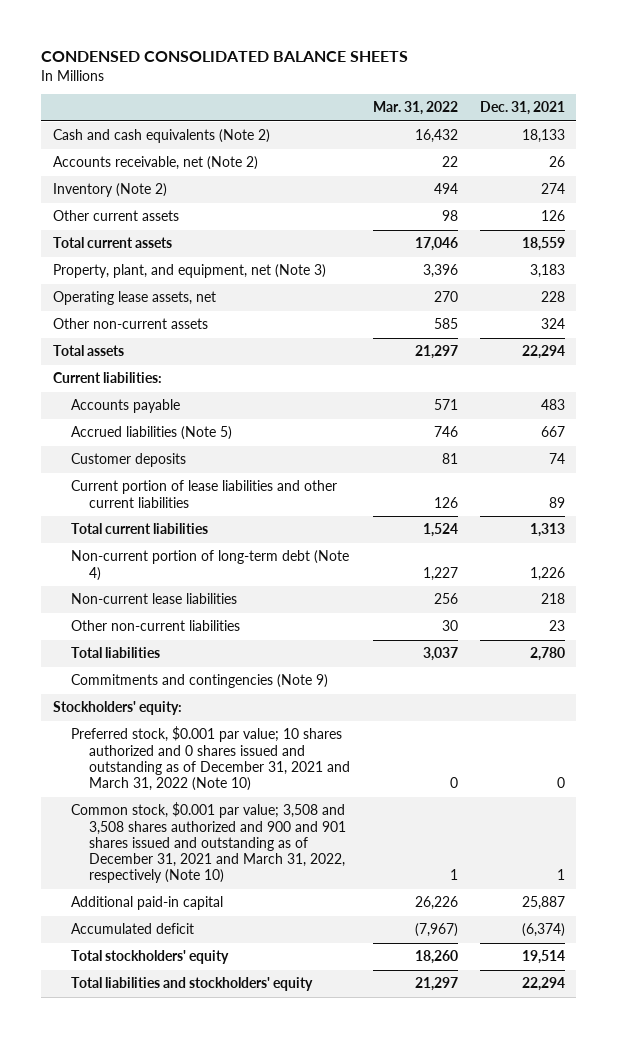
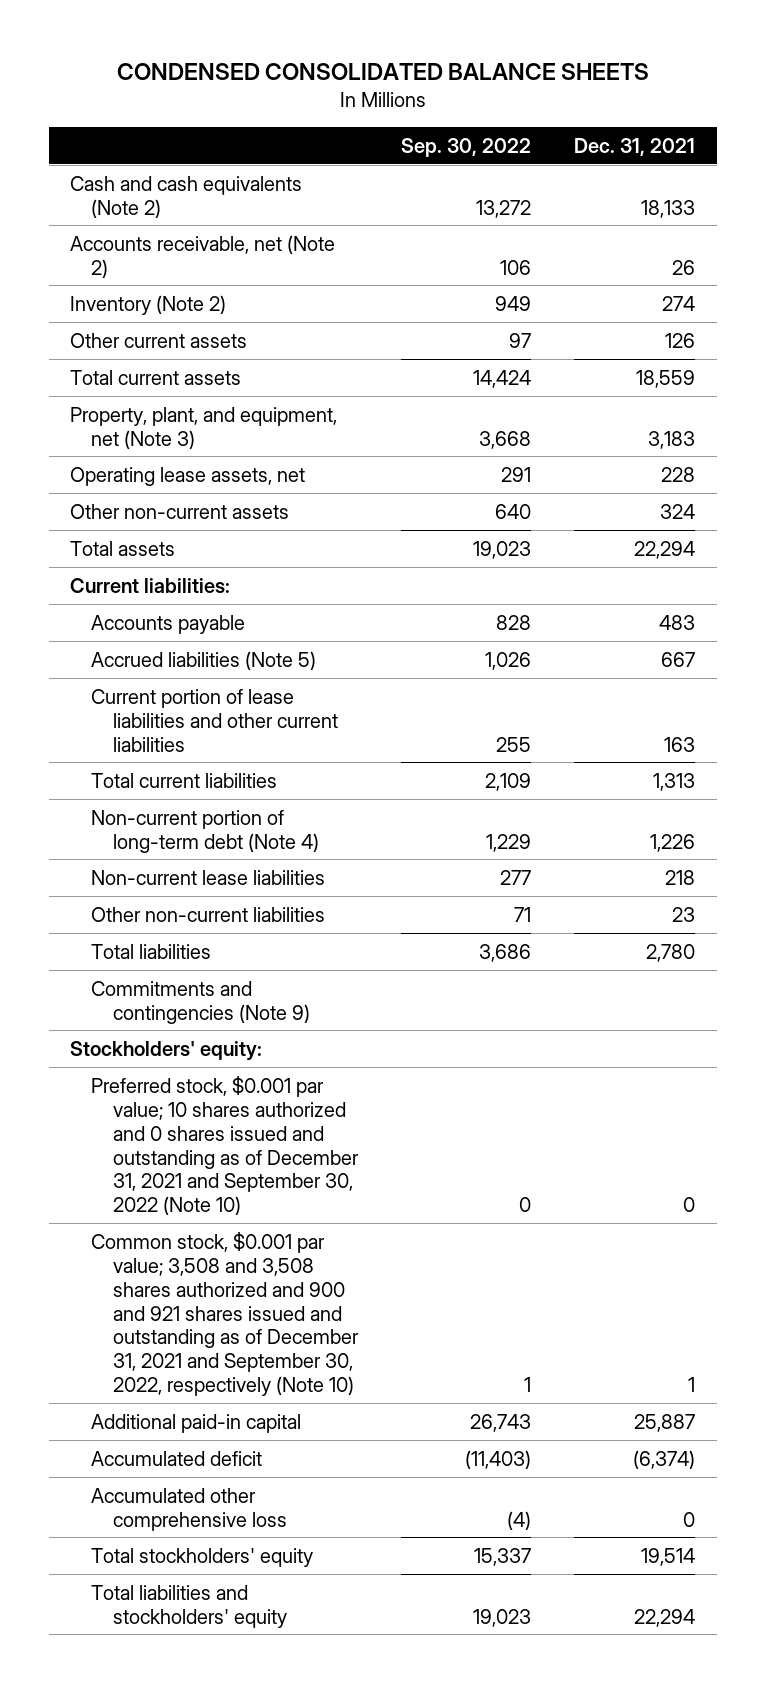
[372,101,458,116] Mar. 31, 2022 -> none
none -> [400,138,531,158] Sep. 30, 2022
[70,453,186,468] Customer deposits -> none
[549,496,566,508] 89 -> [664,736,696,752] 163
[70,726,351,792] Preferred stock, $0.001 par value; 10 shares authorized and 0 shares issued and outstanding as of December 31, 2021 and March 31, 2022 (Note 10) -> [91,1075,359,1216] Preferred stock, $0.001 par value; 10 shares authorized and 0 shares issued and outstanding as of December 31, 2021 and September 30, 2022 (Note 10)
[70,802,347,884] Common stock, $0.001 par value; 3,508 and 3,508 shares authorized and 900 and 901 shares issued and outstanding as of December 31, 2021 and March 31, 2022, respectively (Note 10) -> [91,1231,359,1397] Common stock, $0.001 par value; 3,508 and 3,508 shares authorized and 900 and 921 shares issued and outstanding as of December 31, 2021 and September 30, 2022, respectively (Note 10)
none -> [91,1487,287,1531] Accumulated other comprehensive loss

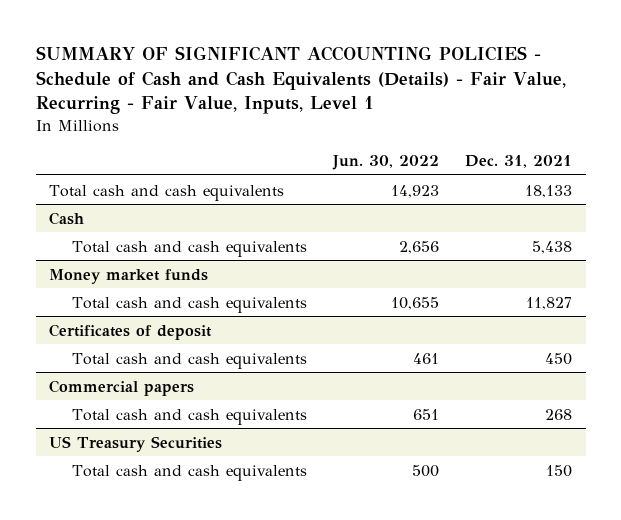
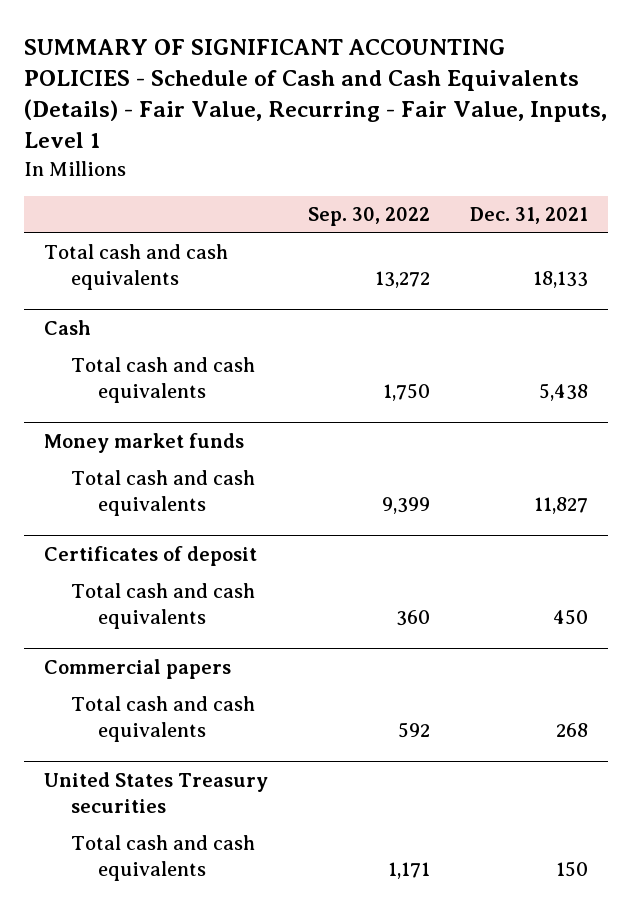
[331,154,439,170] Jun. 30, 2022 -> none
none -> [307,207,430,227] Sep. 30, 2022
[49,435,223,452] US Treasury Securities -> [43,772,268,814] United States Treasury securities

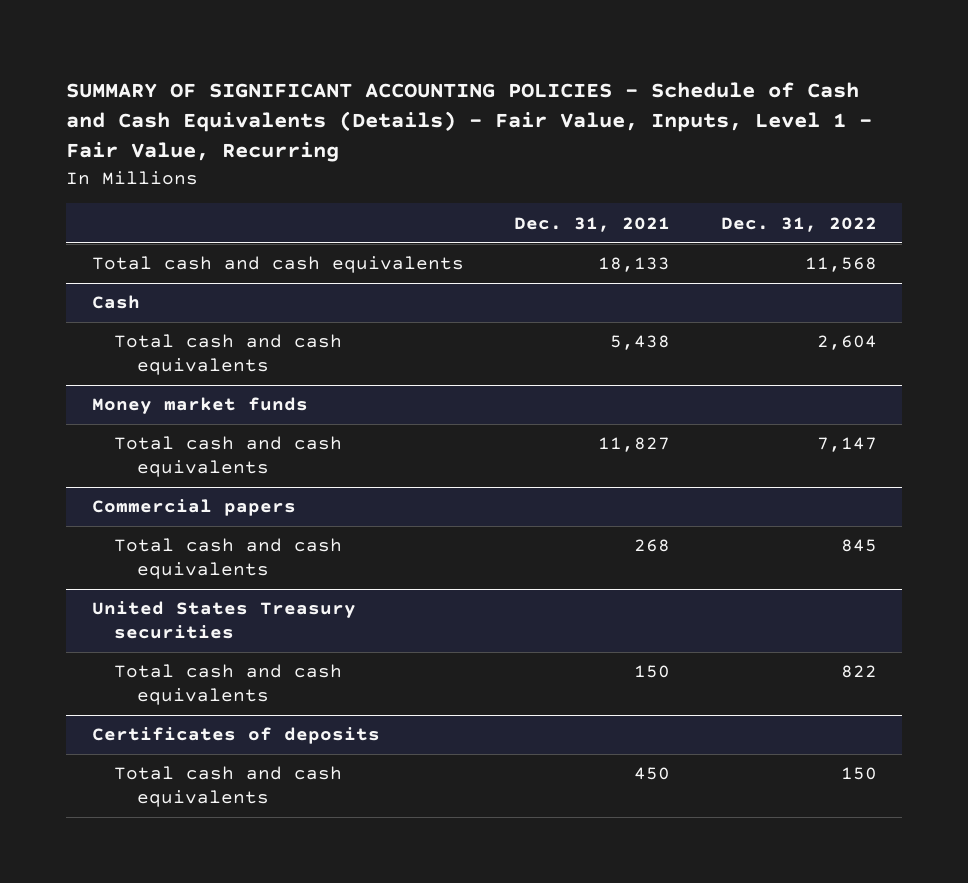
[23,38,607,149] SUMMARY OF SIGNIFICANT ACCOUNTING POLICIES - Schedule of Cash and Cash Equivalents (Details) - Fair Value, Recurring - Fair Value, Inputs, Level 1 -> [66,81,873,163] SUMMARY OF SIGNIFICANT ACCOUNTING POLICIES - Schedule of Cash and Cash Equivalents (Details) - Fair Value, Inputs, Level 1 - Fair Value, Recurring
[307,207,430,227] Sep. 30, 2022 -> none
none -> [720,216,877,232] Dec. 31, 2022
[43,546,257,567] Certificates of deposit -> none
[70,583,255,630] Total cash and cash equivalents -> none
none -> [91,727,380,745] Certificates of deposits
none -> [114,766,343,808] Total cash and cash equivalents

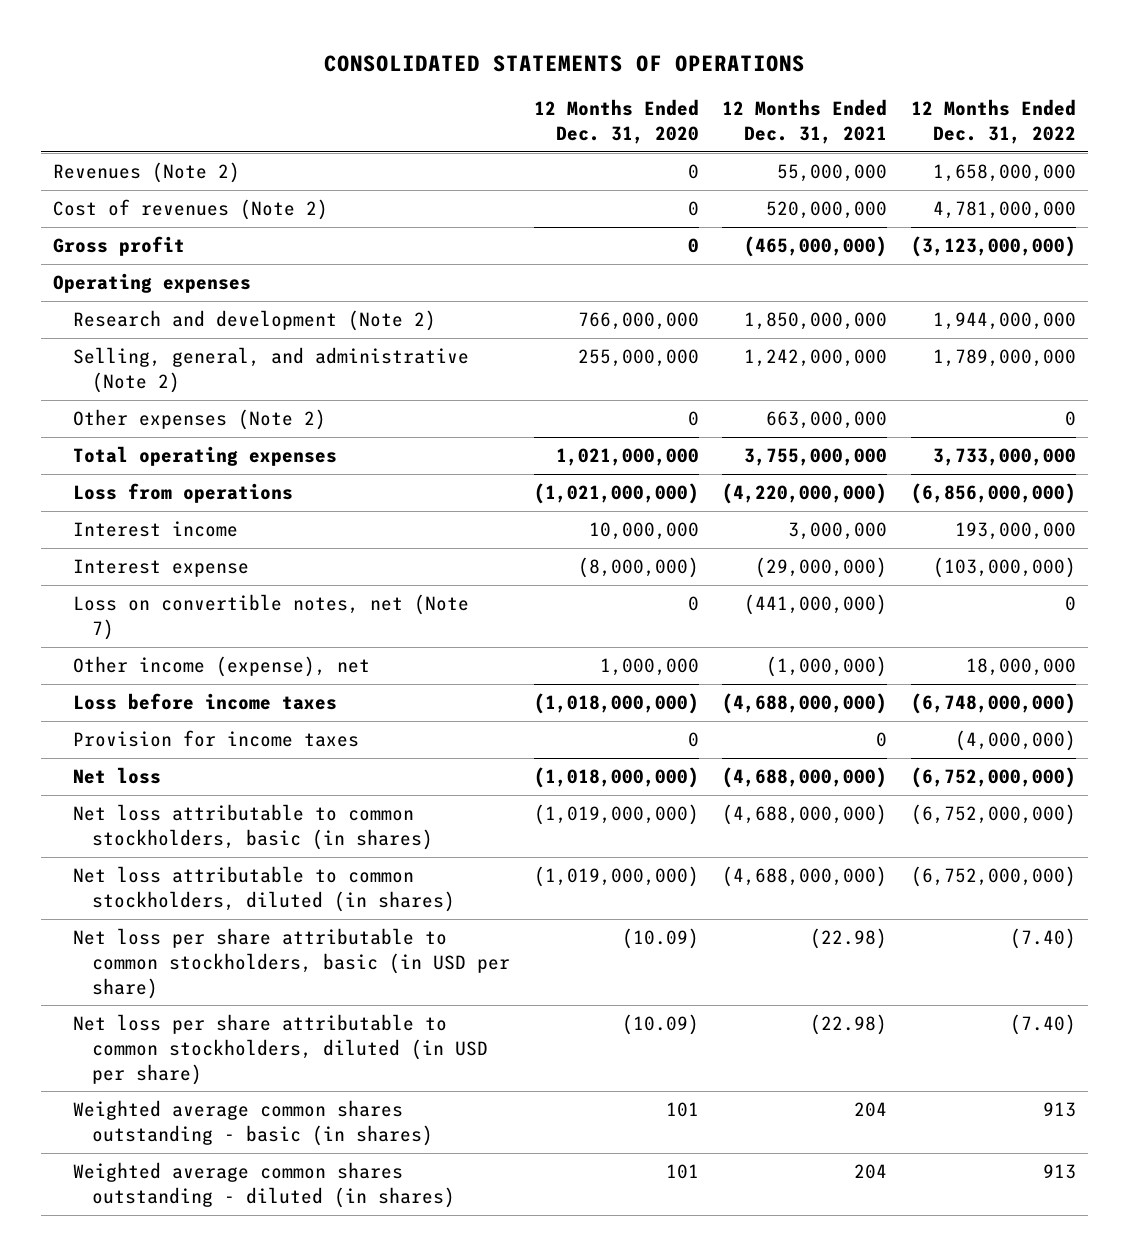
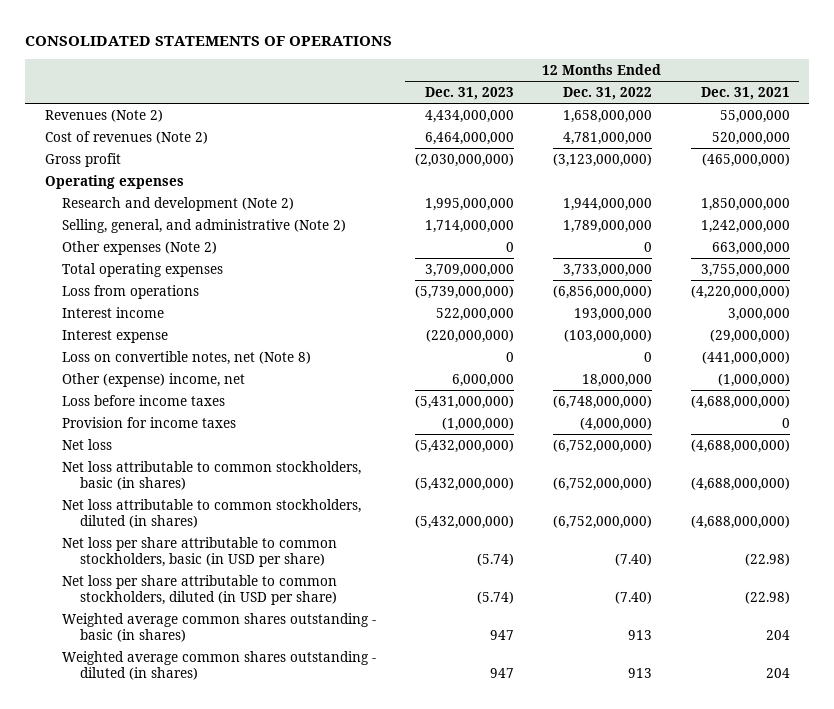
[533,99,699,144] 12 Months Ended Dec. 31, 2020 -> none
none -> [425,86,515,100] Dec. 31, 2023
[72,594,469,640] Loss on convertible notes, net (Note 7) -> [62,350,312,365] Loss on convertible notes, net (Note 8)
[72,656,370,678] Other income (expense), net -> [62,372,246,387] Other (expense) income, net

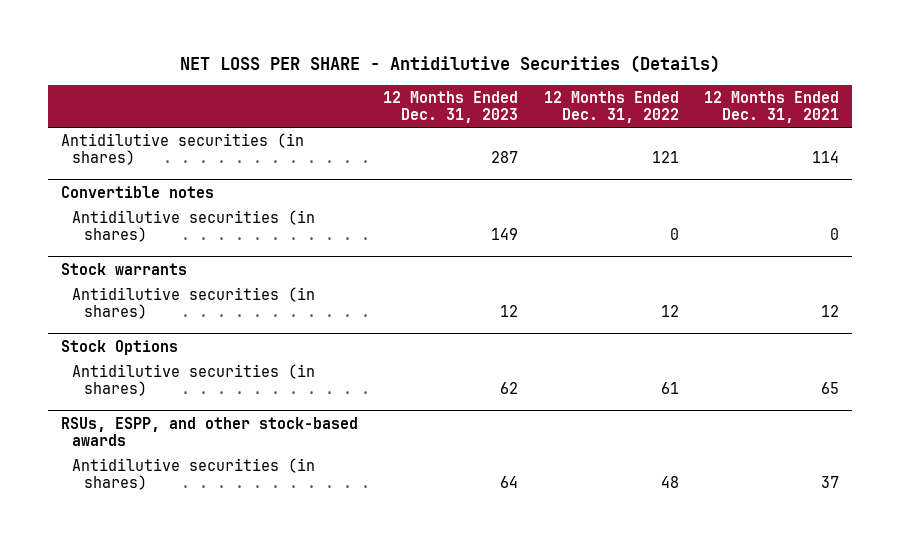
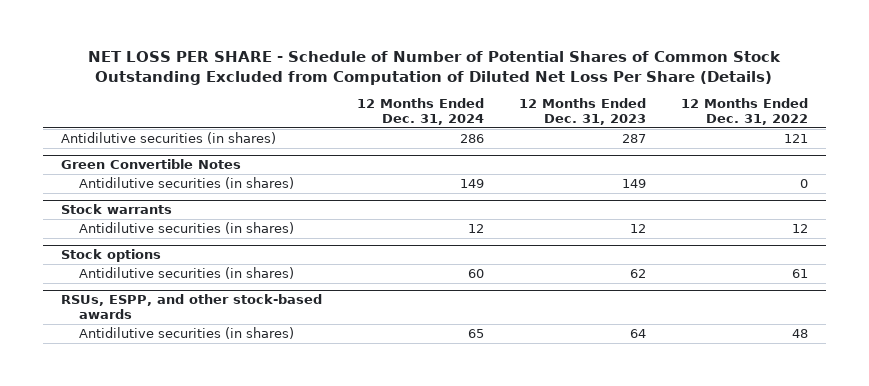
[179,55,720,74] NET LOSS PER SHARE - Antidilutive Securities (Details) -> [88,51,782,85] NET LOSS PER SHARE - Schedule of Number of Potential Shares of Common Stock Outstanding Excluded from Computation of Diluted Net Loss Per Share (Details)
[703,90,839,123] 12 Months Ended Dec. 31, 2021 -> none
none -> [356,98,484,125] 12 Months Ended Dec. 31, 2024
[60,185,214,198] Convertible notes -> [60,159,241,170] Green Convertible Notes
[60,339,178,355] Stock Options -> [60,249,161,263] Stock options

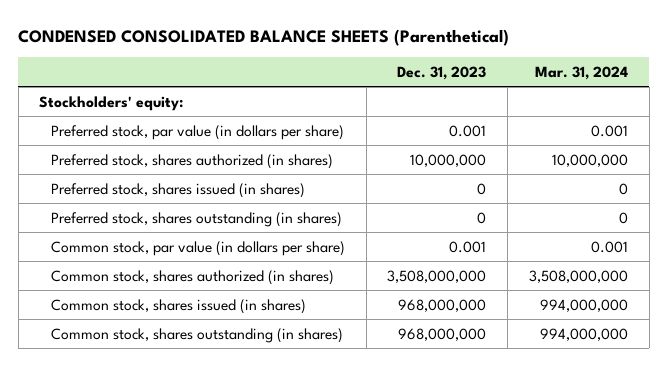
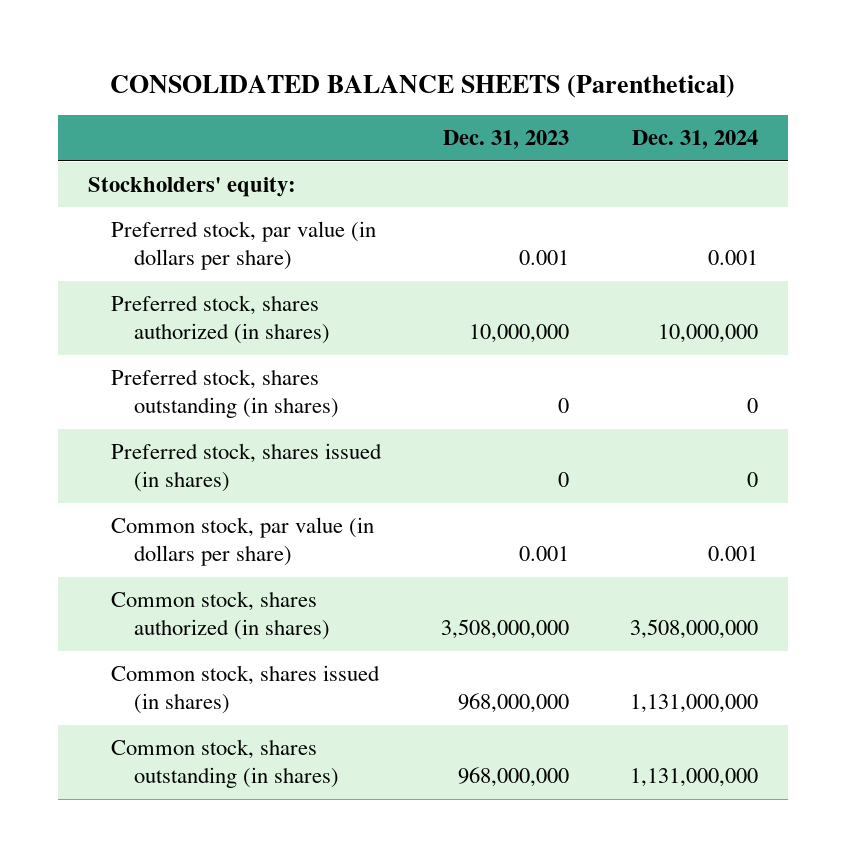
[18,28,510,46] CONDENSED CONSOLIDATED BALANCE SHEETS (Parenthetical) -> [109,74,735,98] CONSOLIDATED BALANCE SHEETS (Parenthetical)
[534,65,628,80] Mar. 31, 2024 -> none
none -> [631,130,758,150] Dec. 31, 2024
[50,182,305,198] Preferred stock, shares issued (in shares) -> [110,443,382,493] Preferred stock, shares issued (in shares)

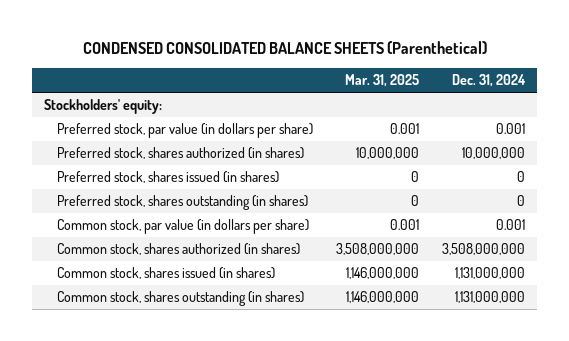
[109,74,735,98] CONSOLIDATED BALANCE SHEETS (Parenthetical) -> [82,41,487,55] CONDENSED CONSOLIDATED BALANCE SHEETS (Parenthetical)
[443,130,570,150] Dec. 31, 2023 -> none
none -> [345,74,420,88] Mar. 31, 2025
[110,369,339,419] Preferred stock, shares outstanding (in shares) -> [57,195,309,211] Preferred stock, shares outstanding (in shares)

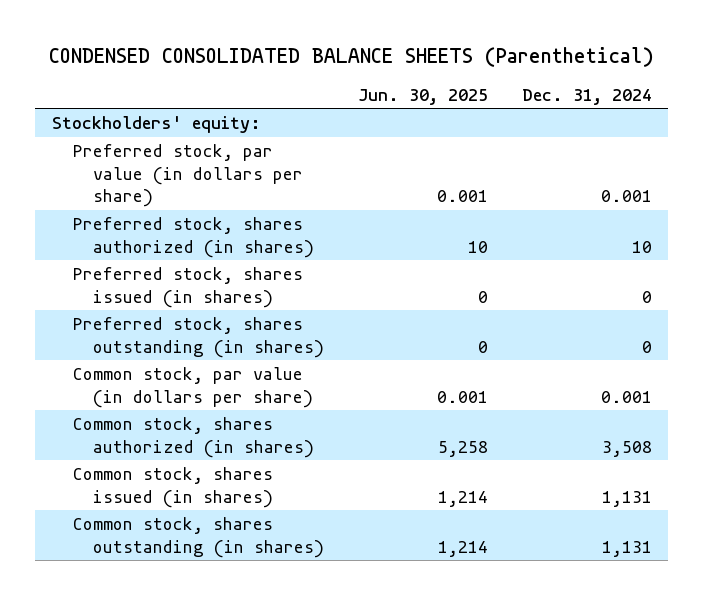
[345,74,420,88] Mar. 31, 2025 -> none
none -> [358,88,489,105] Jun. 30, 2025
[462,147,526,160] 10,000,000 -> [631,240,652,253] 10
[442,243,526,256] 3,508,000,000 -> [601,440,652,457] 3,508
[455,267,526,280] 1,131,000,000 -> [601,490,652,507] 1,131
[455,291,526,304] 1,131,000,000 -> [601,540,652,557] 1,131

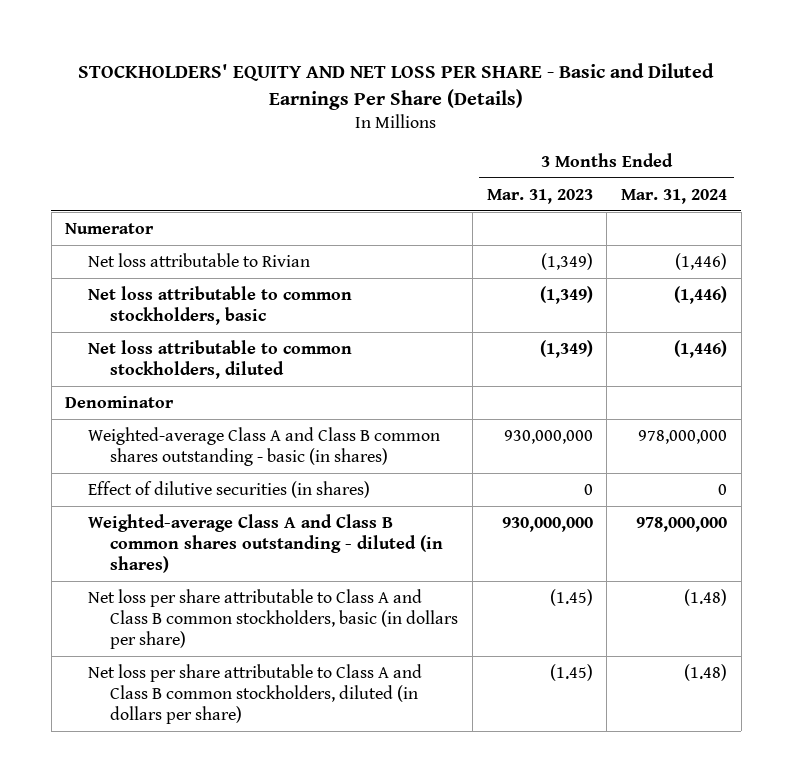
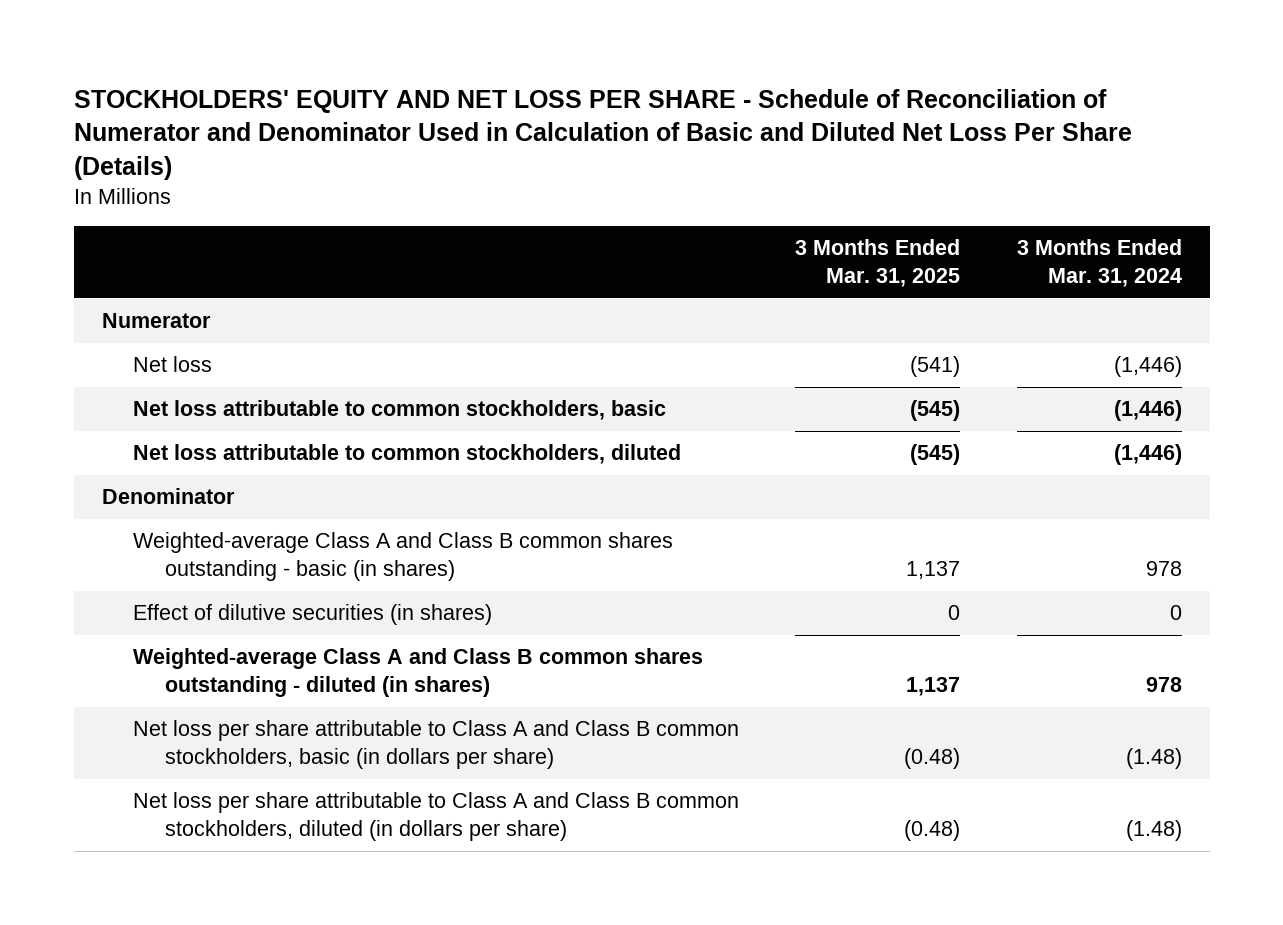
[78,63,715,110] STOCKHOLDERS' EQUITY AND NET LOSS PER SHARE - Basic and Diluted Earnings Per Share (Details) -> [73,88,1132,180] STOCKHOLDERS' EQUITY AND NET LOSS PER SHARE - Schedule of Reconciliation of Numerator and Denominator Used in Calculation of Basic and Diluted Net Loss Per Share (Details)
[486,188,593,204] Mar. 31, 2023 -> none
none -> [795,239,961,288] 3 Months Ended Mar. 31, 2025
[87,252,310,267] Net loss attributable to Rivian -> [133,356,213,373] Net loss
[637,429,727,444] 978,000,000 -> [1145,561,1182,577] 978
[635,516,727,532] 978,000,000 -> [1145,677,1182,693] 978

